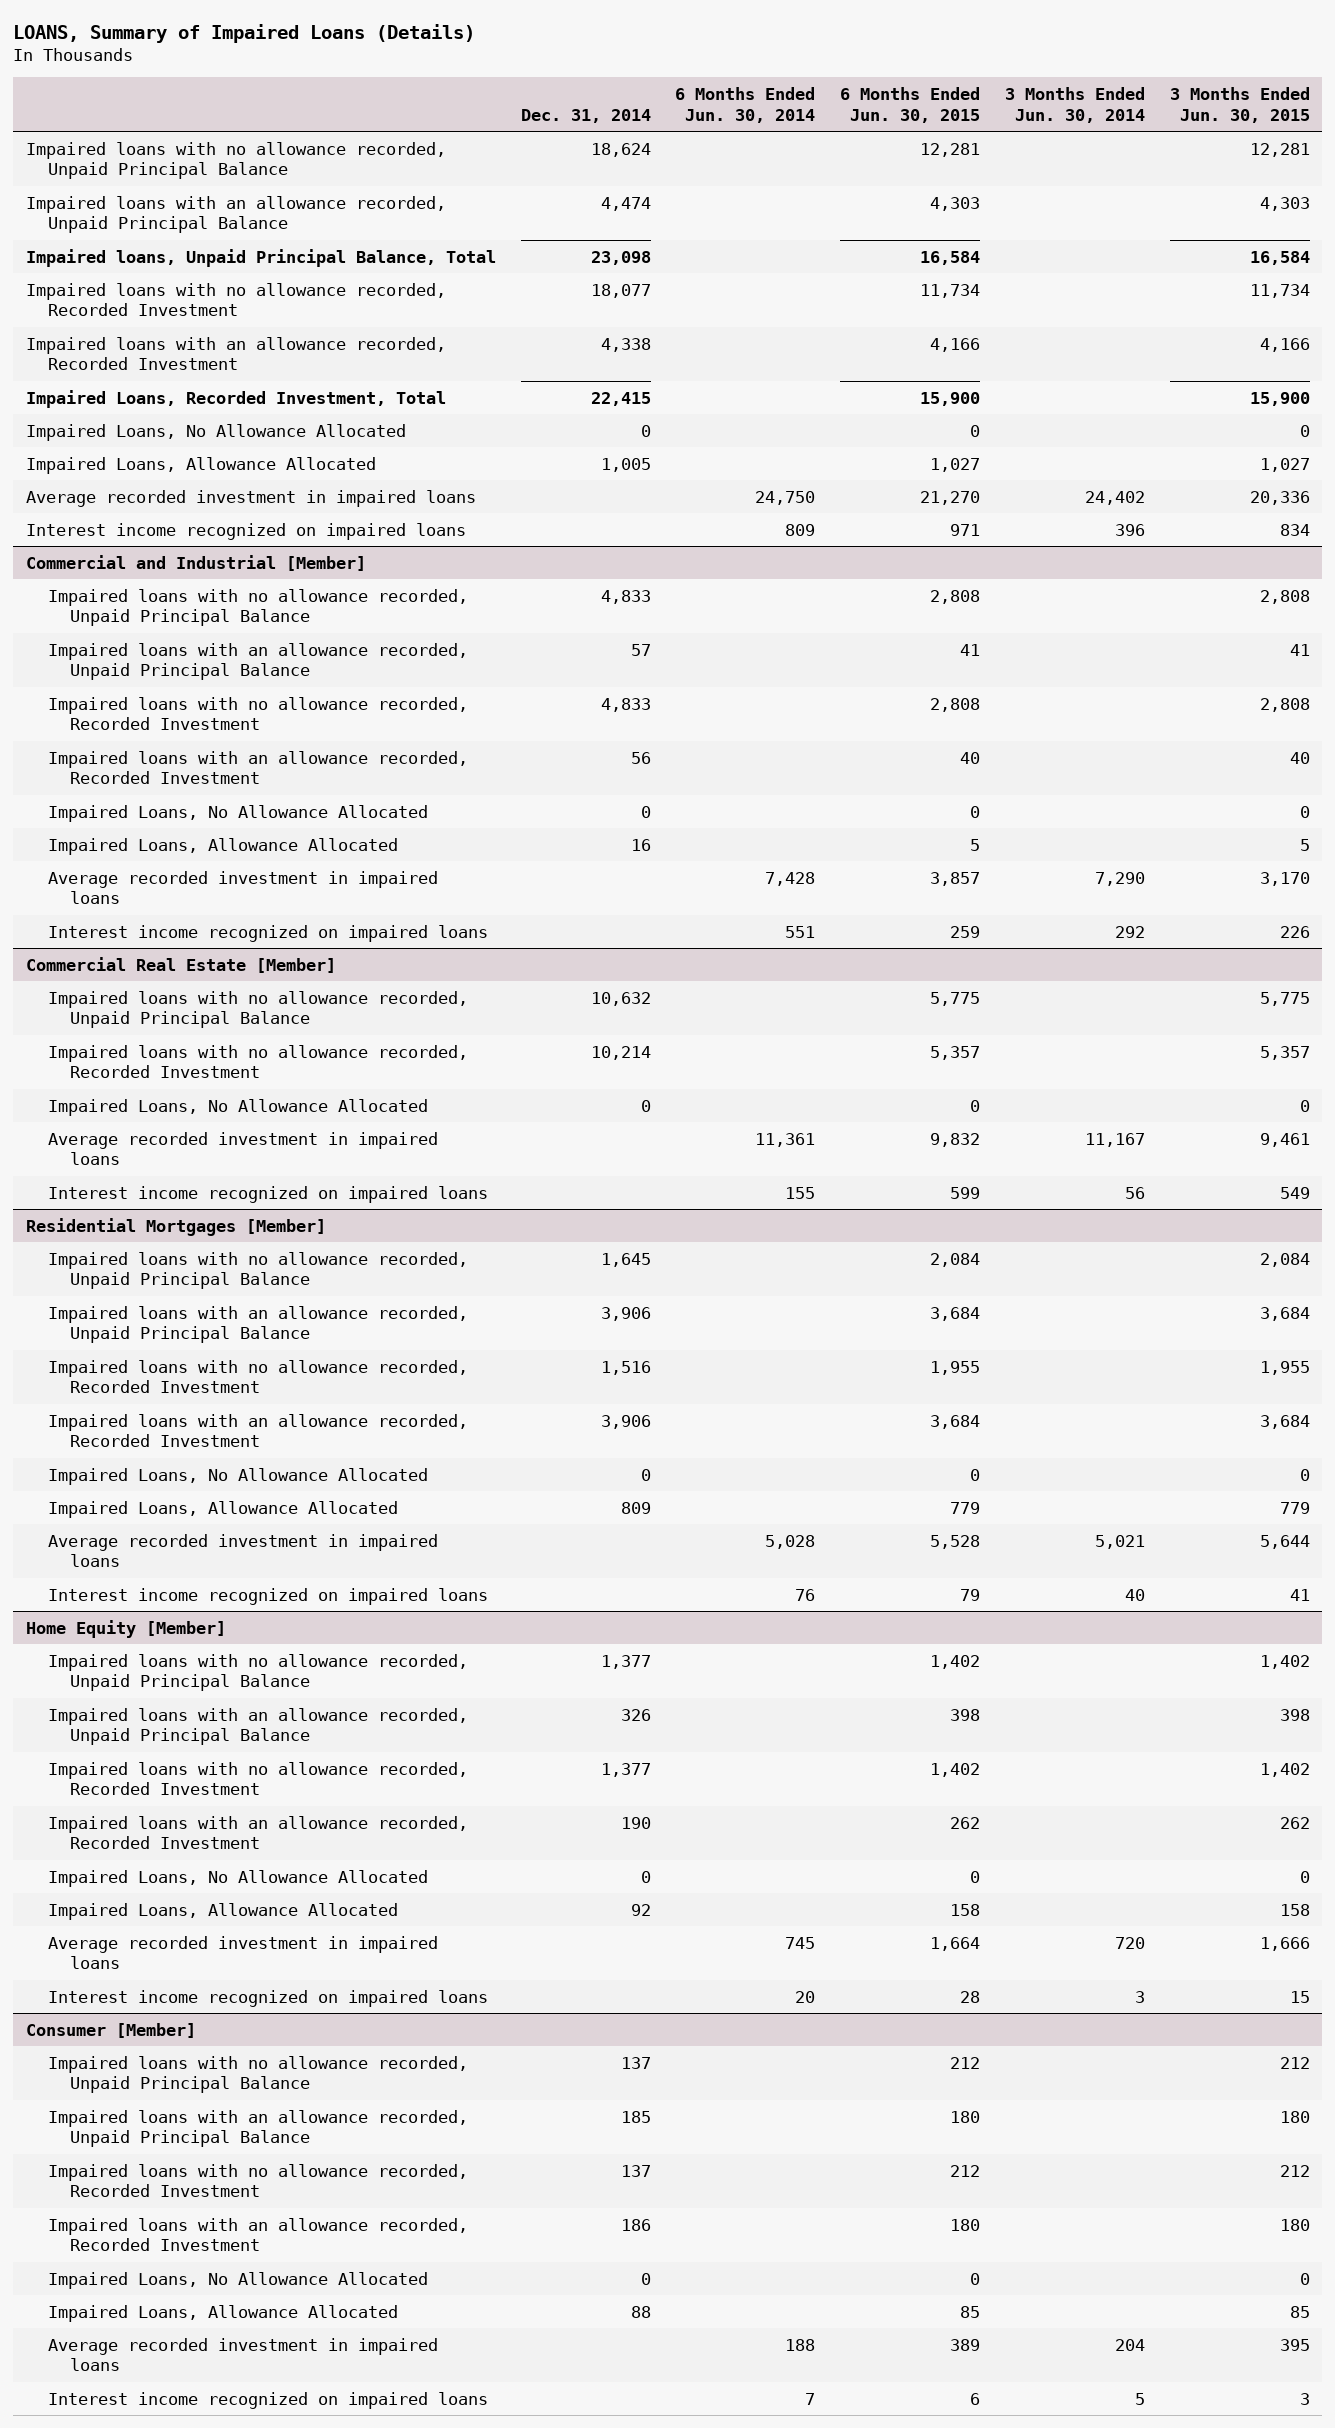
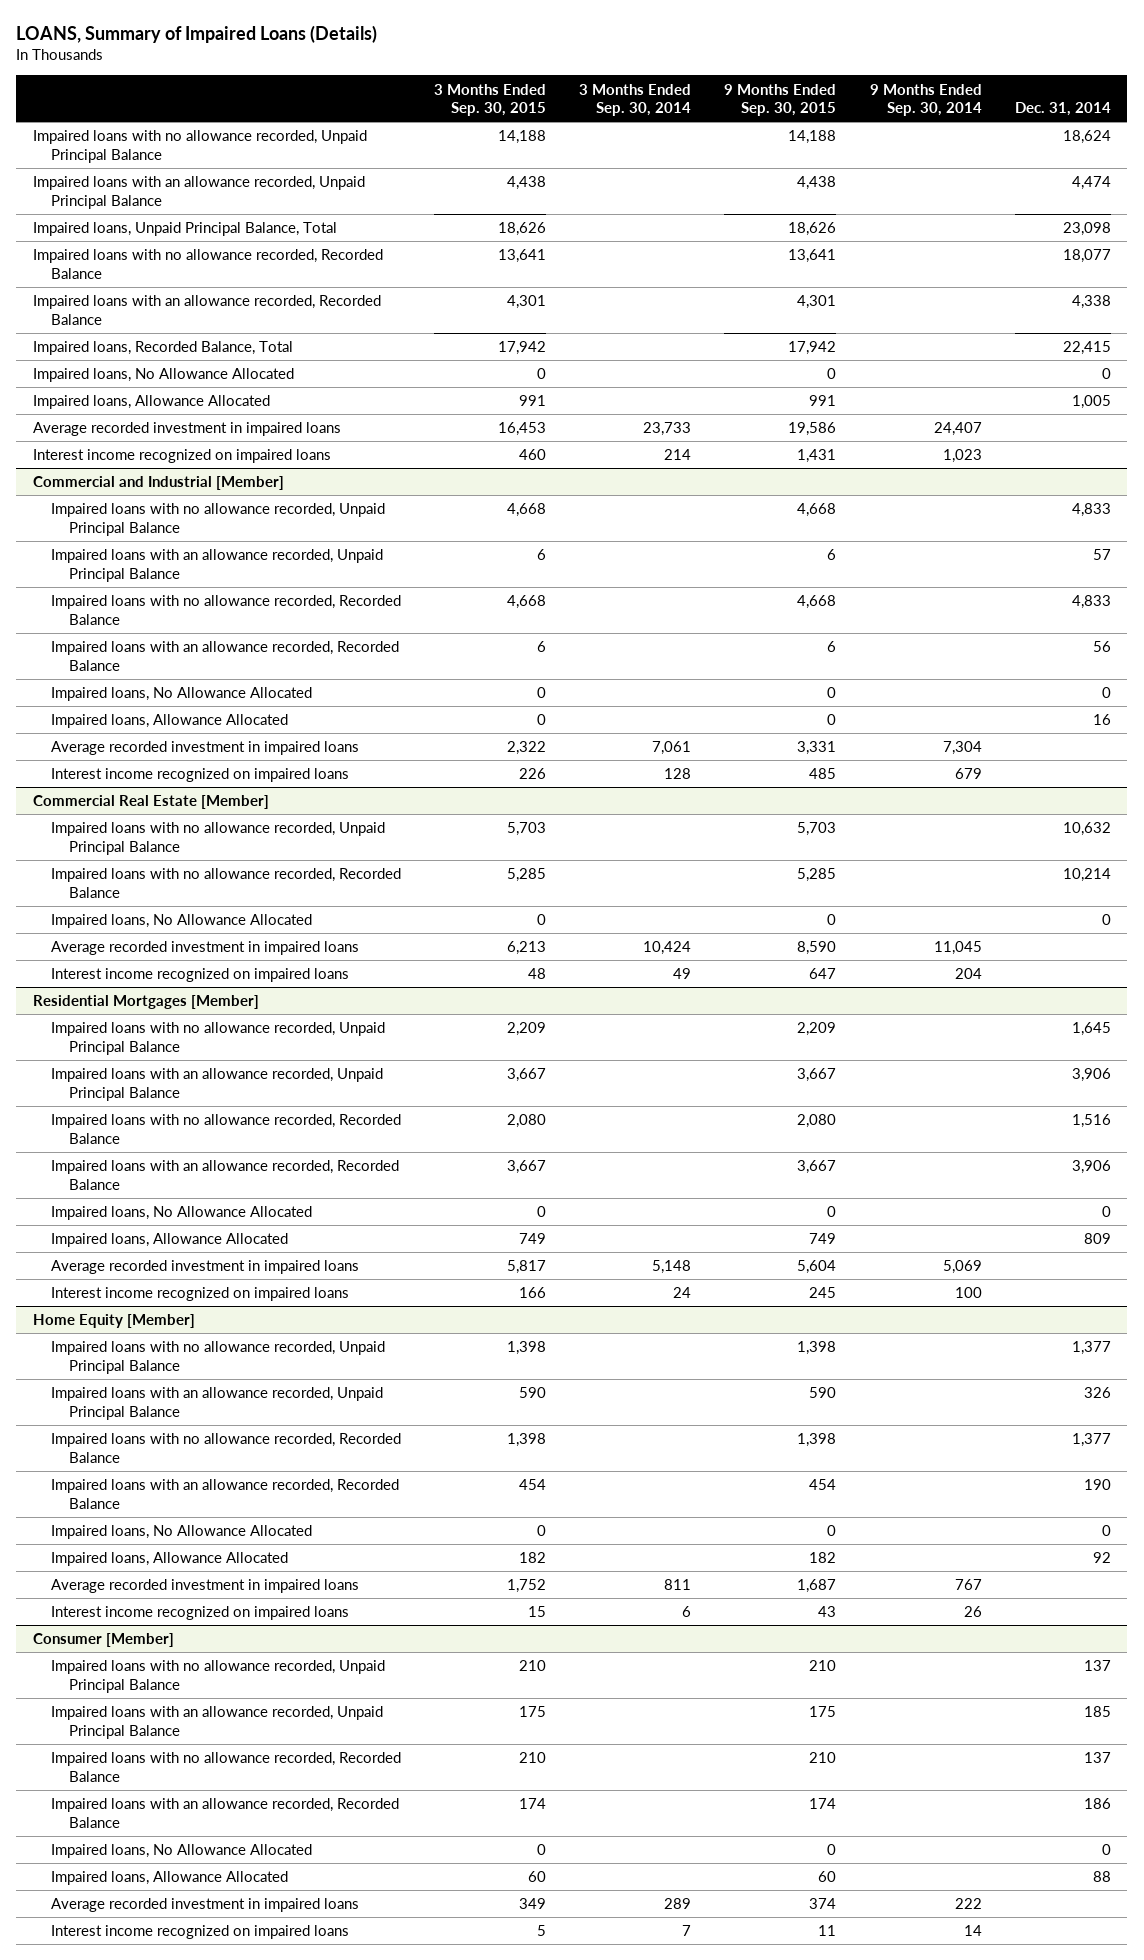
[675,87,816,123] 6 Months Ended Jun. 30, 2014 -> none
[840,87,981,123] 6 Months Ended Jun. 30, 2015 -> none
[1004,87,1145,123] 3 Months Ended Jun. 30, 2014 -> none
[1169,87,1310,123] 3 Months Ended Jun. 30, 2015 -> none
none -> [434,83,547,117] 3 Months Ended Sep. 30, 2015
none -> [579,83,692,117] 3 Months Ended Sep. 30, 2014
none -> [724,83,837,117] 9 Months Ended Sep. 30, 2015
none -> [869,83,982,117] 9 Months Ended Sep. 30, 2014
[25,282,446,317] Impaired loans with no allowance recorded, Recorded Investment -> [33,249,384,279] Impaired loans with no allowance recorded, Recorded Balance
[25,336,446,371] Impaired loans with an allowance recorded, Recorded Investment -> [33,295,382,325] Impaired loans with an allowance recorded, Recorded Balance
[25,389,446,408] Impaired Loans, Recorded Investment, Total -> [33,341,294,356] Impaired loans, Recorded Balance, Total
[25,423,406,441] Impaired Loans, No Allowance Allocated -> [33,368,295,383] Impaired loans, No Allowance Allocated
[25,456,376,474] Impaired Loans, Allowance Allocated -> [33,395,271,410] Impaired loans, Allowance Allocated
[48,696,469,731] Impaired loans with no allowance recorded, Recorded Investment -> [50,595,401,625] Impaired loans with no allowance recorded, Recorded Balance
[48,750,469,785] Impaired loans with an allowance recorded, Recorded Investment -> [50,641,399,671] Impaired loans with an allowance recorded, Recorded Balance
[48,804,429,822] Impaired Loans, No Allowance Allocated -> [50,687,312,702] Impaired loans, No Allowance Allocated
[48,837,399,855] Impaired Loans, Allowance Allocated -> [50,714,288,729] Impaired loans, Allowance Allocated
[48,1044,469,1079] Impaired loans with no allowance recorded, Recorded Investment -> [50,868,401,898] Impaired loans with no allowance recorded, Recorded Balance
[48,1098,429,1116] Impaired Loans, No Allowance Allocated -> [50,914,312,929] Impaired loans, No Allowance Allocated
[48,1359,469,1394] Impaired loans with no allowance recorded, Recorded Investment -> [50,1114,401,1144] Impaired loans with no allowance recorded, Recorded Balance
[48,1413,469,1448] Impaired loans with an allowance recorded, Recorded Investment -> [50,1160,399,1190] Impaired loans with an allowance recorded, Recorded Balance
[48,1467,429,1485] Impaired Loans, No Allowance Allocated -> [50,1206,312,1221] Impaired loans, No Allowance Allocated
[48,1500,399,1518] Impaired Loans, Allowance Allocated -> [50,1233,288,1248] Impaired loans, Allowance Allocated
[48,1761,469,1796] Impaired loans with no allowance recorded, Recorded Investment -> [50,1433,401,1463] Impaired loans with no allowance recorded, Recorded Balance
[48,1815,469,1850] Impaired loans with an allowance recorded, Recorded Investment -> [50,1479,399,1509] Impaired loans with an allowance recorded, Recorded Balance
[48,1869,429,1887] Impaired Loans, No Allowance Allocated -> [50,1525,312,1540] Impaired loans, No Allowance Allocated
[48,1902,399,1920] Impaired Loans, Allowance Allocated -> [50,1552,288,1567] Impaired loans, Allowance Allocated
[48,2163,469,2198] Impaired loans with no allowance recorded, Recorded Investment -> [50,1752,401,1782] Impaired loans with no allowance recorded, Recorded Balance
[48,2217,469,2252] Impaired loans with an allowance recorded, Recorded Investment -> [50,1798,399,1828] Impaired loans with an allowance recorded, Recorded Balance
[48,2271,429,2289] Impaired Loans, No Allowance Allocated -> [50,1844,312,1859] Impaired loans, No Allowance Allocated
[48,2304,399,2322] Impaired Loans, Allowance Allocated -> [50,1871,288,1886] Impaired loans, Allowance Allocated

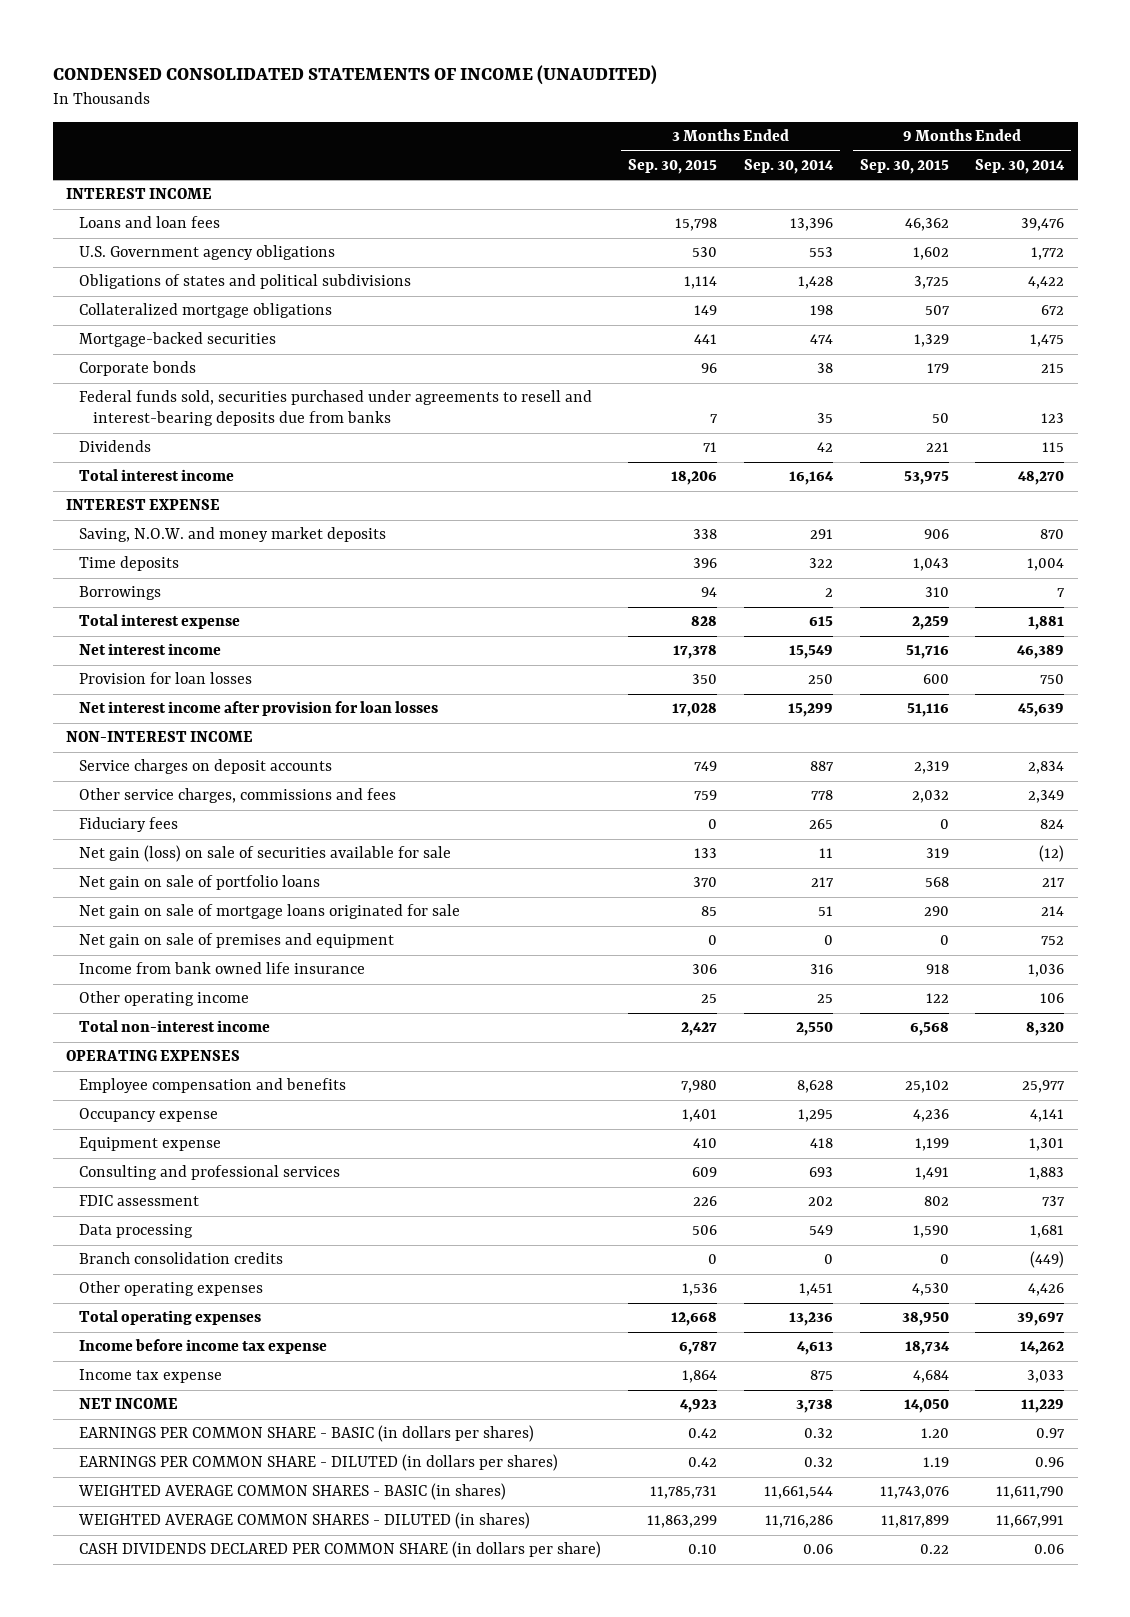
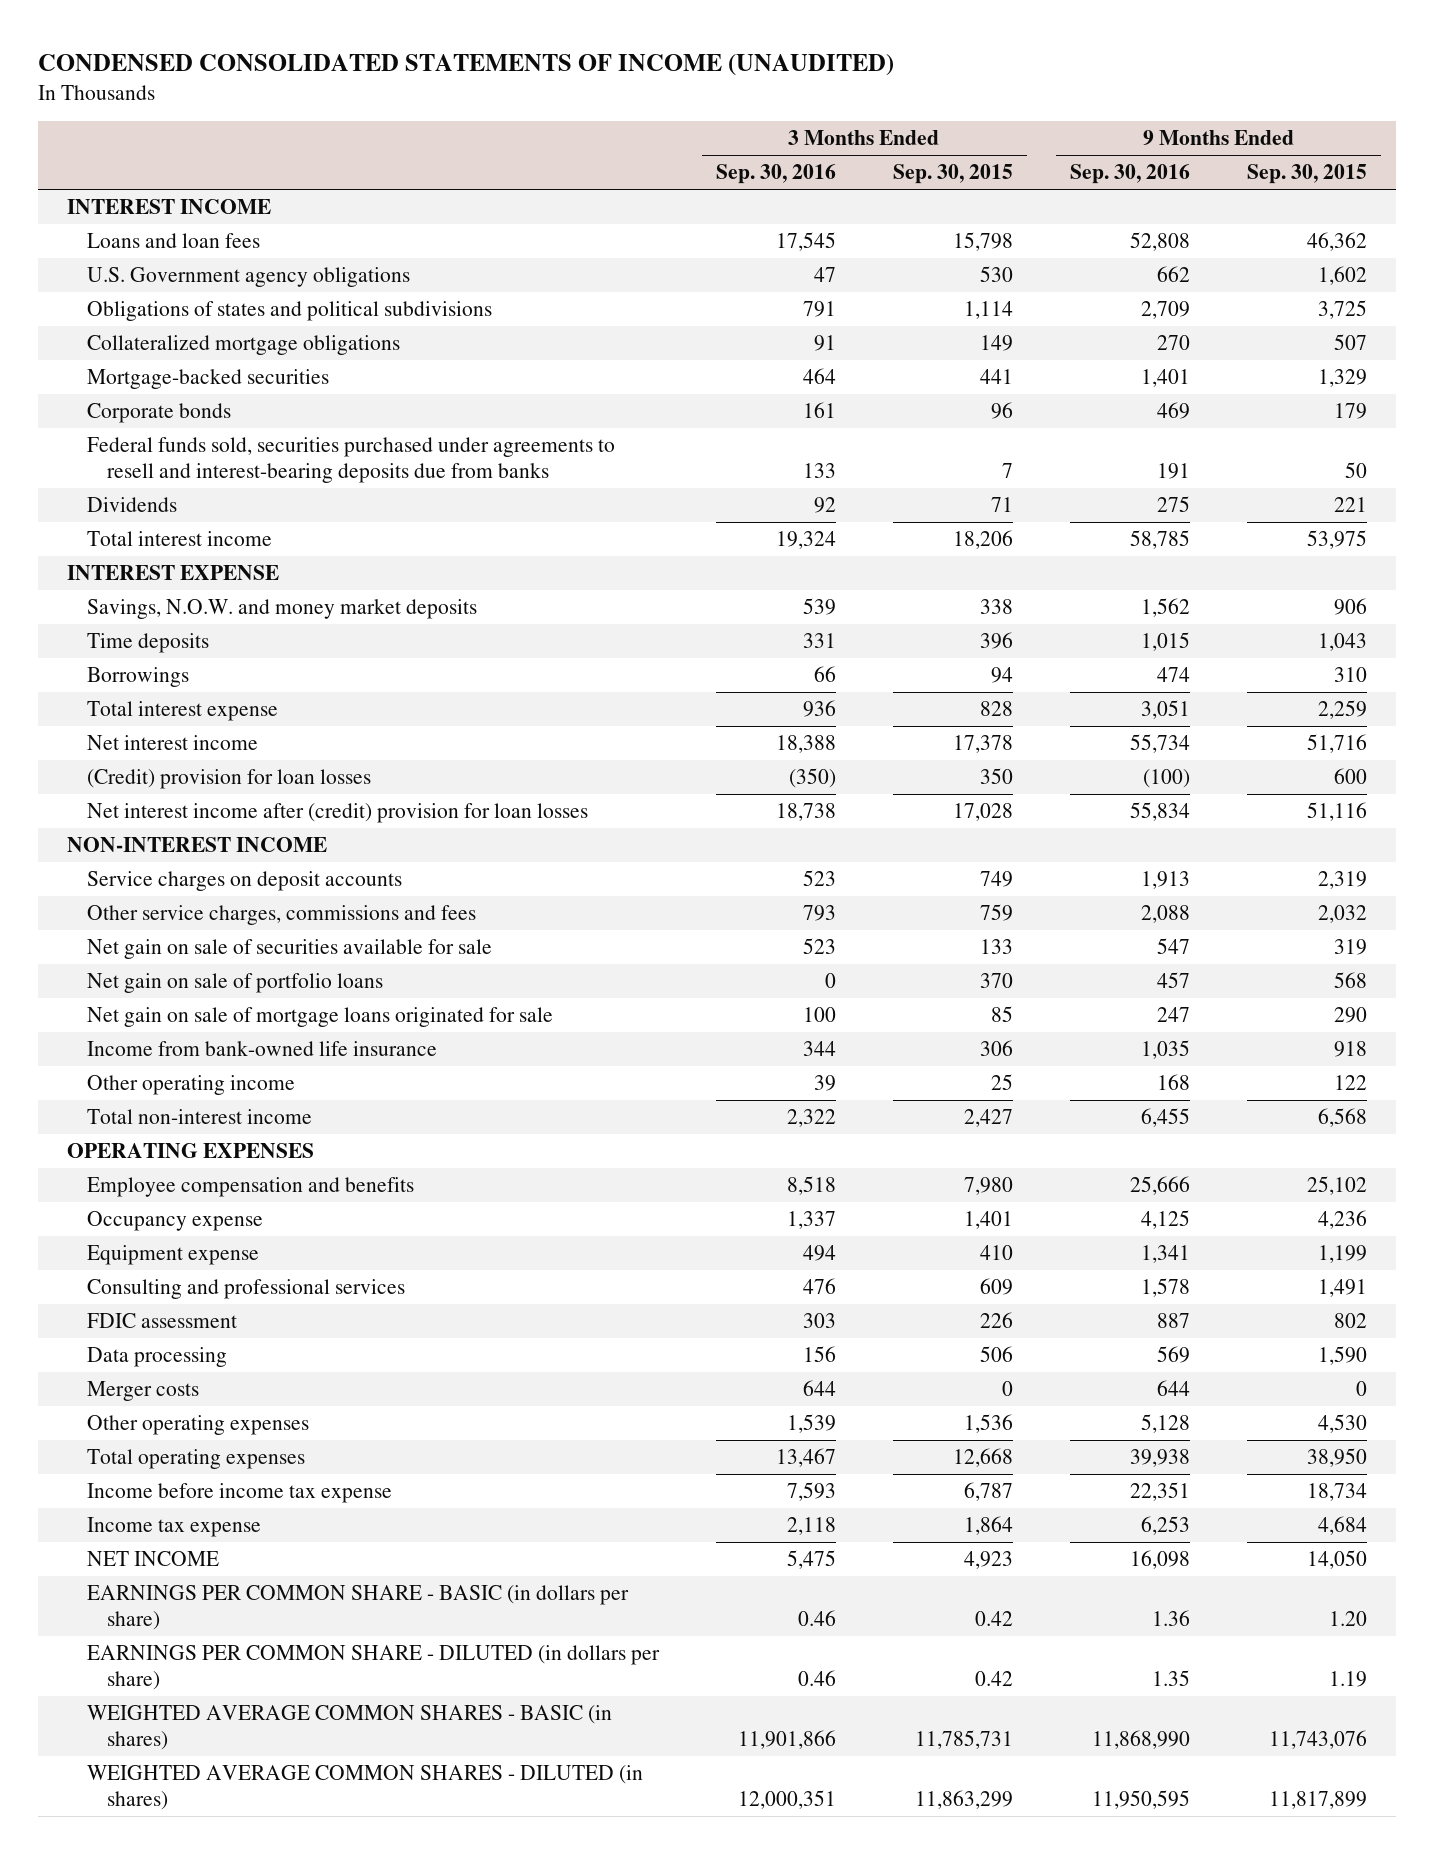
[743,158,834,174] Sep. 30, 2014 -> none
[975,158,1066,174] Sep. 30, 2014 -> none
none -> [715,164,836,185] Sep. 30, 2016
none -> [1069,164,1190,185] Sep. 30, 2016
[79,527,387,543] Saving, N.O.W. and money market deposits -> [86,599,477,620] Savings, N.O.W. and money market deposits
[79,672,253,685] Provision for loan losses -> [86,769,371,790] (Credit) provision for loan losses
[79,701,439,717] Net interest income after provision for loan losses -> [86,803,588,824] Net interest income after (credit) provision for loan losses
[79,817,179,833] Fiduciary fees -> none
[79,845,452,863] Net gain (loss) on sale of securities available for sale -> [86,939,492,960] Net gain on sale of securities available for sale
[79,933,395,949] Net gain on sale of premises and equipment -> none
[79,962,366,975] Income from bank owned life insurance -> [86,1041,437,1057] Income from bank-owned life insurance
[79,1252,284,1265] Branch consolidation credits -> none
none -> [86,1381,199,1402] Merger costs
[79,1425,535,1443] EARNINGS PER COMMON SHARE - BASIC (in dollars per shares) -> [86,1585,629,1631] EARNINGS PER COMMON SHARE - BASIC (in dollars per share)
[79,1454,559,1472] EARNINGS PER COMMON SHARE - DILUTED (in dollars per shares) -> [86,1645,660,1691] EARNINGS PER COMMON SHARE - DILUTED (in dollars per share)
[79,1541,602,1559] CASH DIVIDENDS DECLARED PER COMMON SHARE (in dollars per share) -> none

